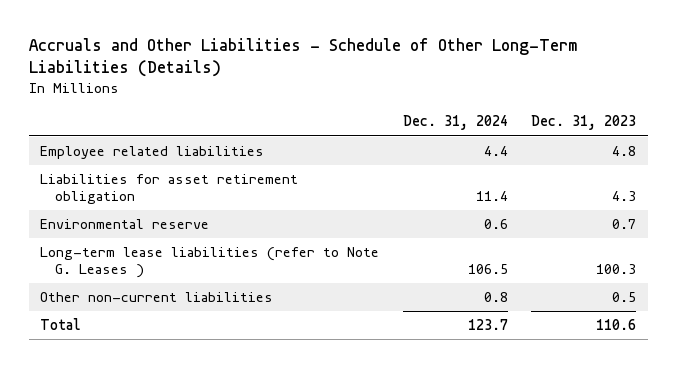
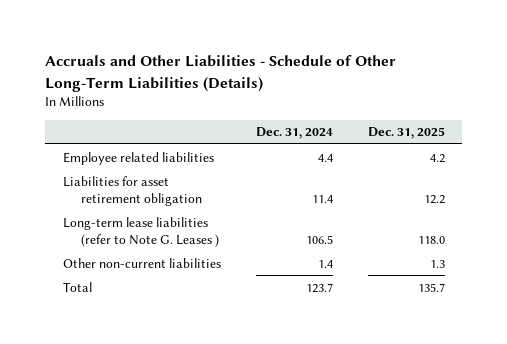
[531,115,637,131] Dec. 31, 2023 -> none
none -> [367,127,445,140] Dec. 31, 2025
[40,219,210,230] Environmental reserve -> none
[483,292,508,303] 0.8 -> [317,259,333,268] 1.4

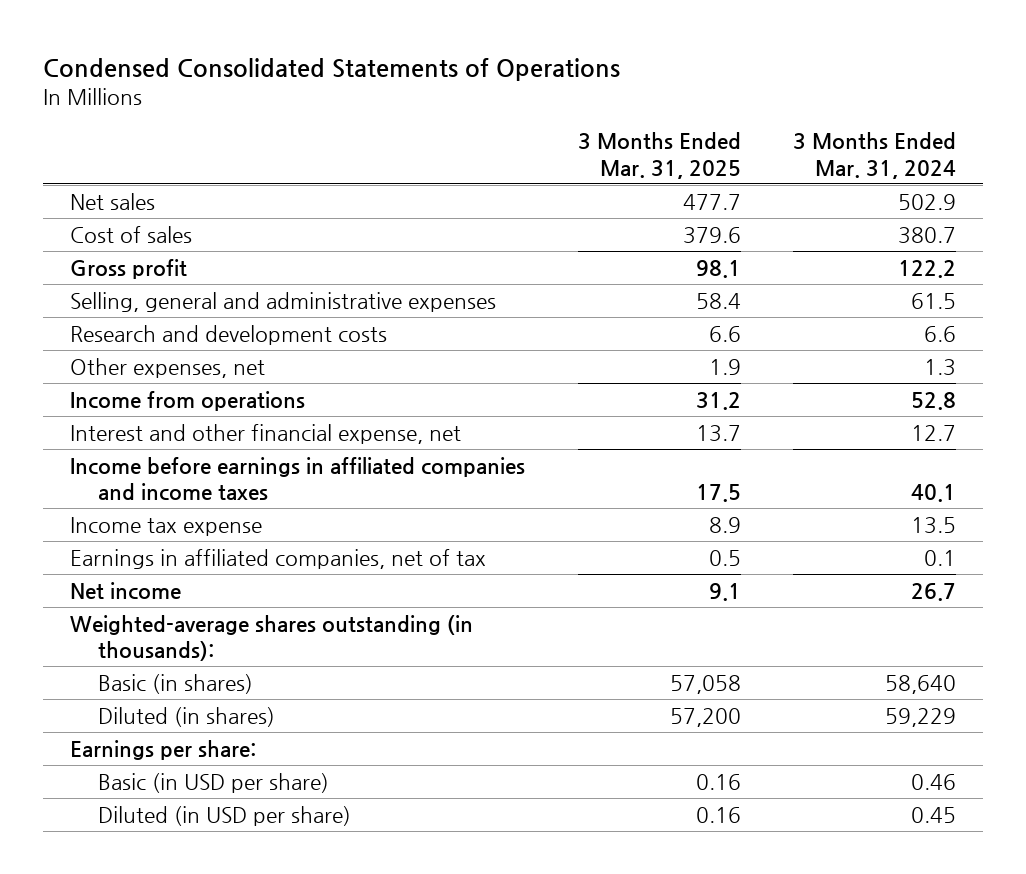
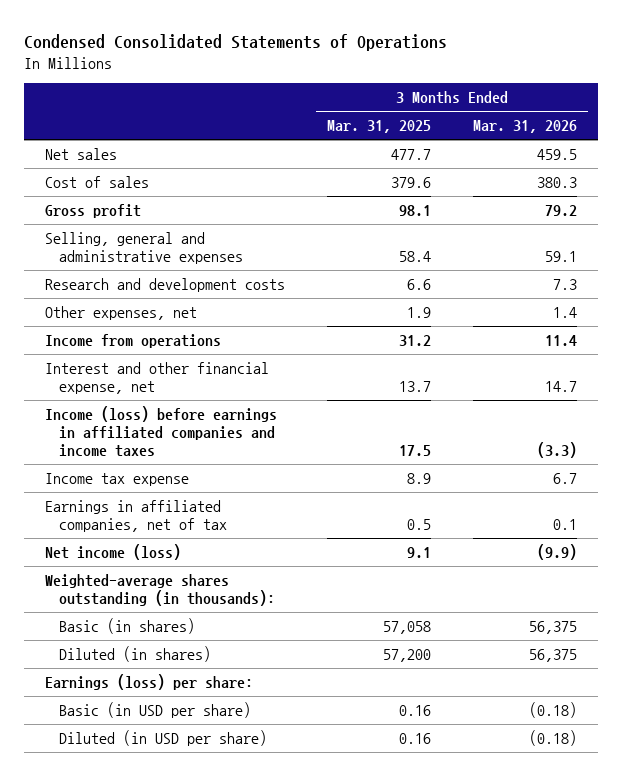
[793,132,957,179] 3 Months Ended Mar. 31, 2024 -> none
none -> [473,120,578,134] Mar. 31, 2026
[69,456,525,501] Income before earnings in affiliated companies and income taxes -> [44,405,277,457] Income (loss) before earnings in affiliated companies and income taxes
[69,581,181,600] Net income -> [44,543,181,560] Net income (loss)
[69,739,256,760] Earnings per share: -> [44,673,253,690] Earnings (loss) per share:

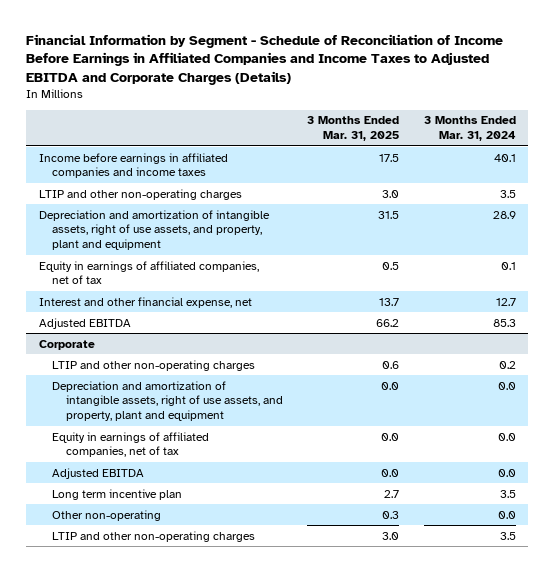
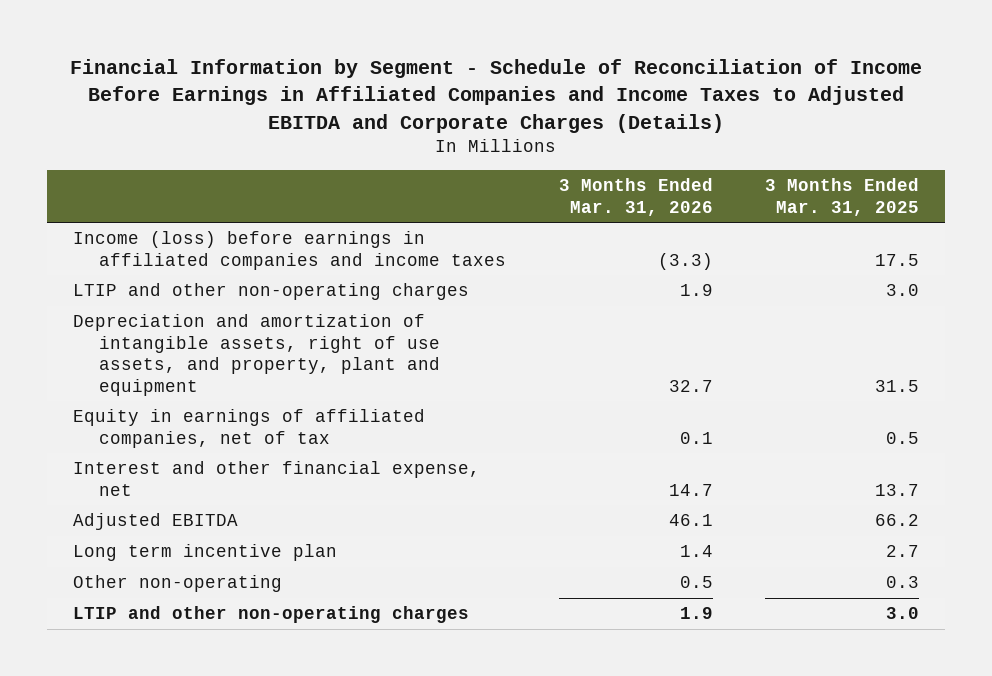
[423,116,516,142] 3 Months Ended Mar. 31, 2024 -> none
none -> [558,178,713,216] 3 Months Ended Mar. 31, 2026
[38,152,228,179] Income before earnings in affiliated companies and income taxes -> [73,231,507,270] Income (loss) before earnings in affiliated companies and income taxes
[38,339,95,350] Corporate -> none
[52,359,256,371] LTIP and other non-operating charges -> none
[52,380,284,422] Depreciation and amortization of intangible assets, right of use assets, and property, plant and equipment -> none
[52,431,210,458] Equity in earnings of affiliated companies, net of tax -> none
[52,467,145,479] Adjusted EBITDA -> none

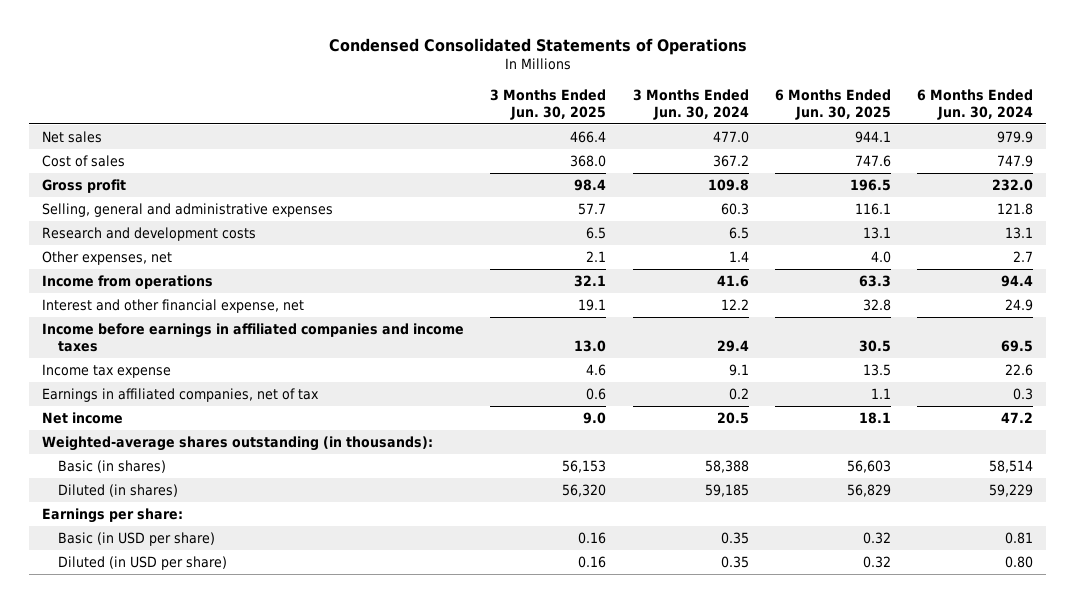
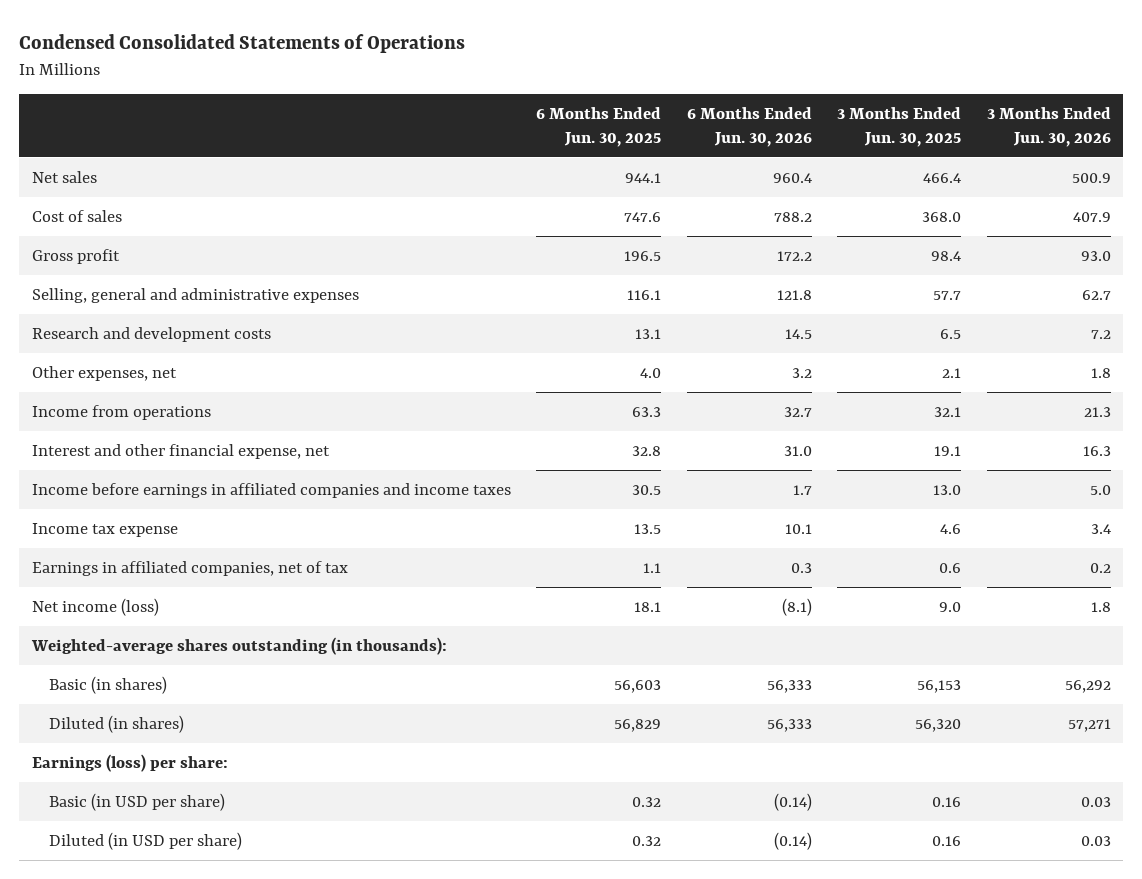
[632,89,749,120] 3 Months Ended Jun. 30, 2024 -> none
[917,89,1034,120] 6 Months Ended Jun. 30, 2024 -> none
none -> [686,106,812,148] 6 Months Ended Jun. 30, 2026
none -> [986,106,1111,148] 3 Months Ended Jun. 30, 2026
[42,412,124,425] Net income -> [31,597,159,616] Net income (loss)
[42,508,184,524] Earnings per share: -> [31,753,228,772] Earnings (loss) per share:

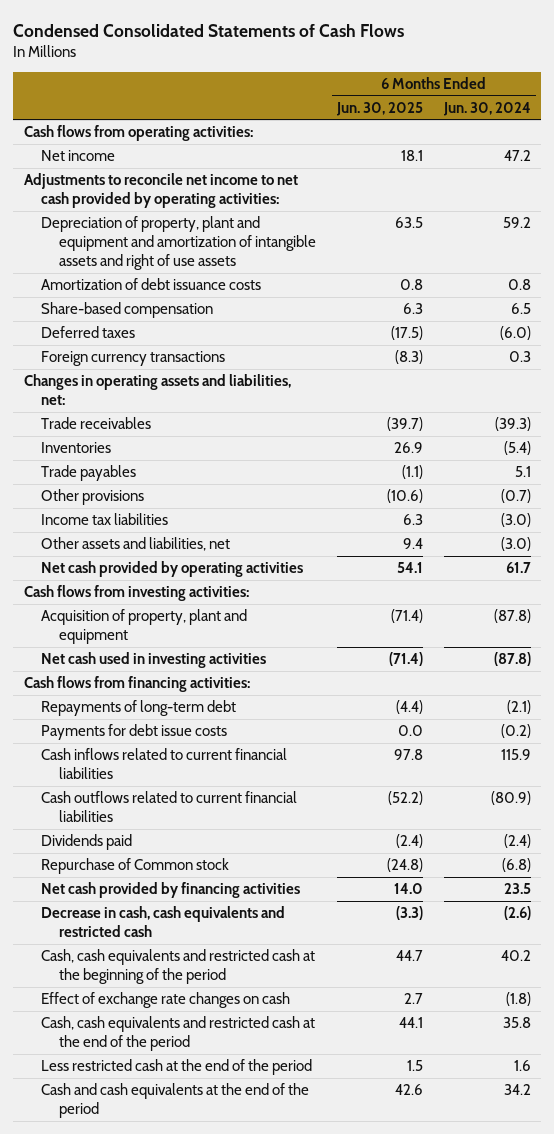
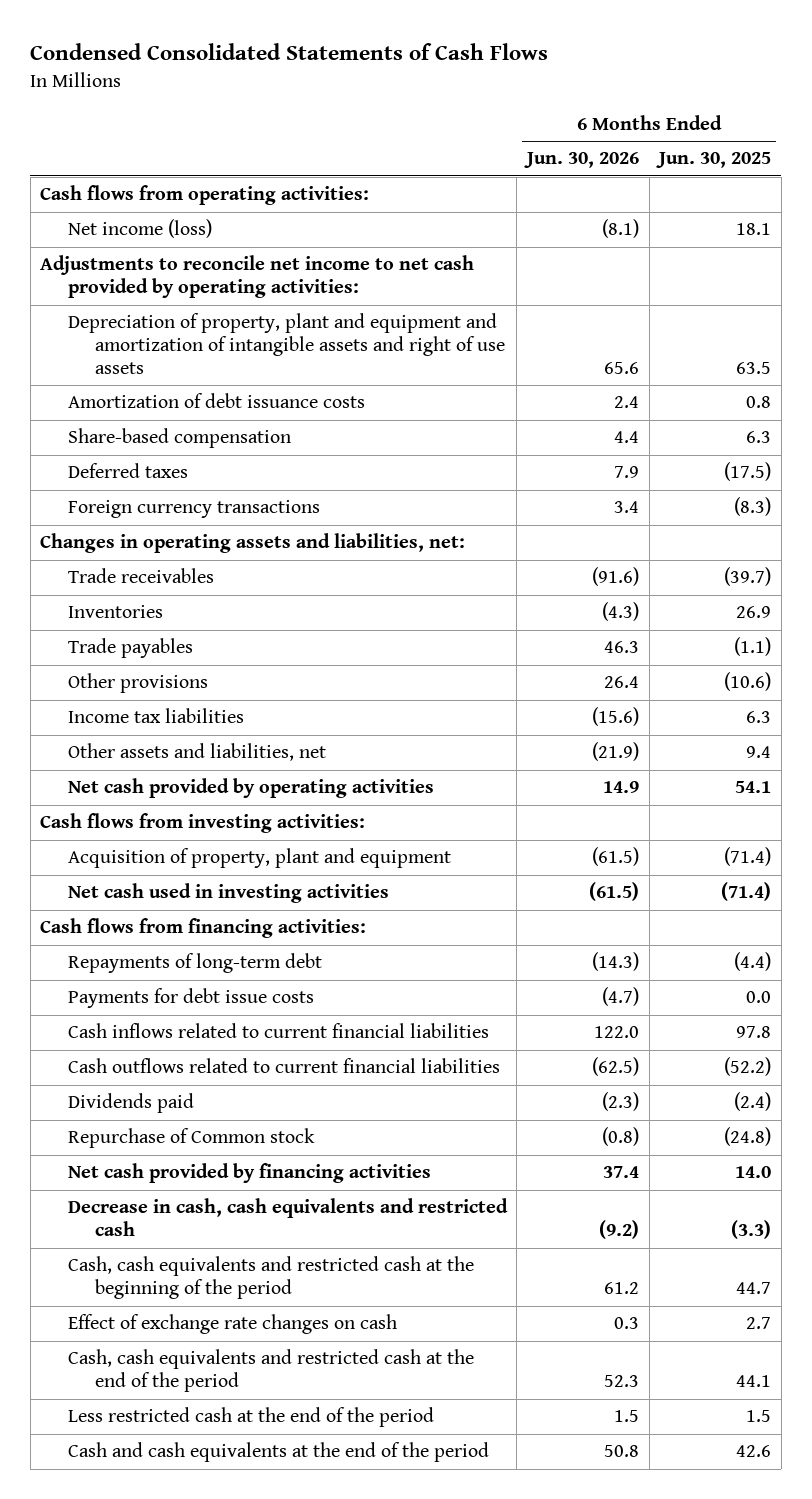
[442,101,531,116] Jun. 30, 2024 -> none
none -> [523,152,639,169] Jun. 30, 2026
[41,150,116,162] Net income -> [67,219,212,239] Net income (loss)

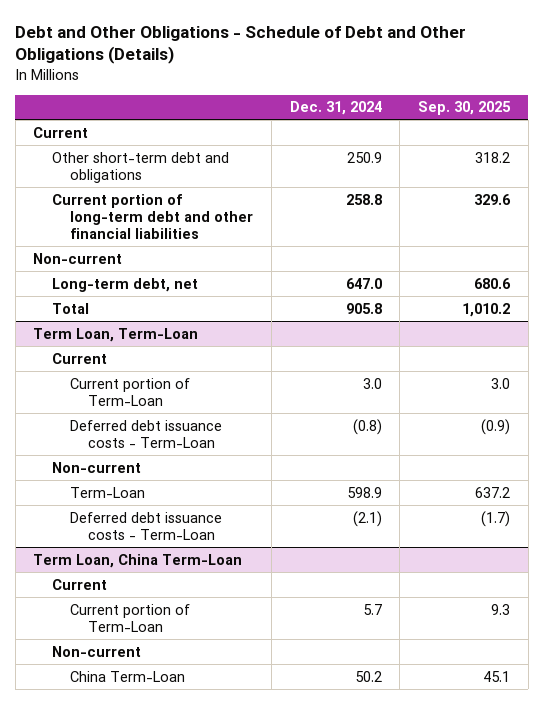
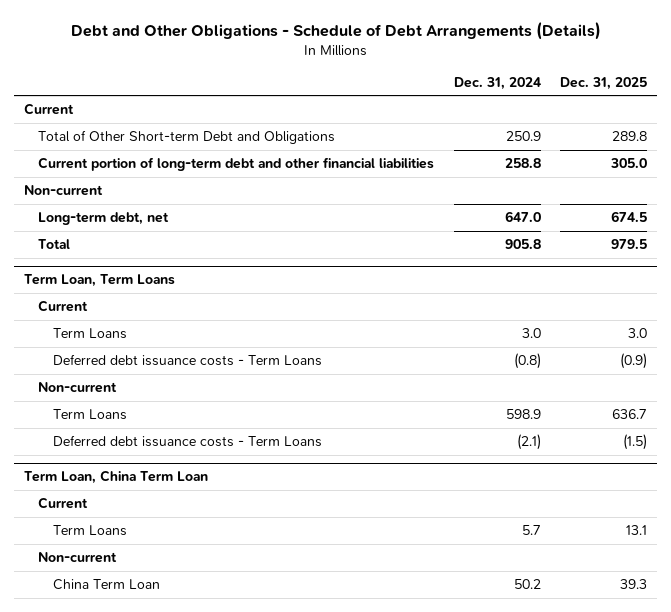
[15,25,467,65] Debt and Other Obligations - Schedule of Debt and Other Obligations (Details) -> [70,21,601,40] Debt and Other Obligations - Schedule of Debt Arrangements (Details)
[418,101,512,116] Sep. 30, 2025 -> none
none -> [560,76,648,90] Dec. 31, 2025
[51,151,229,183] Other short-term debt and obligations -> [38,130,336,145] Total of Other Short-term Debt and Obligations
[33,327,199,342] Term Loan, Term-Loan -> [23,274,175,288] Term Loan, Term Loans
[70,377,191,406] Current portion of Term-Loan -> [53,328,128,340] Term Loans
[70,419,223,448] Deferred debt issuance costs - Term-Loan -> [53,354,323,367] Deferred debt issuance costs - Term Loans
[70,486,146,498] Term-Loan -> [53,409,128,421] Term Loans
[70,511,223,540] Deferred debt issuance costs - Term-Loan -> [53,435,323,448] Deferred debt issuance costs - Term Loans
[33,553,243,568] Term Loan, China Term-Loan -> [23,470,208,485] Term Loan, China Term Loan
[70,603,191,632] Current portion of Term-Loan -> [53,525,128,537] Term Loans
[70,670,186,682] China Term-Loan -> [53,579,161,591] China Term Loan

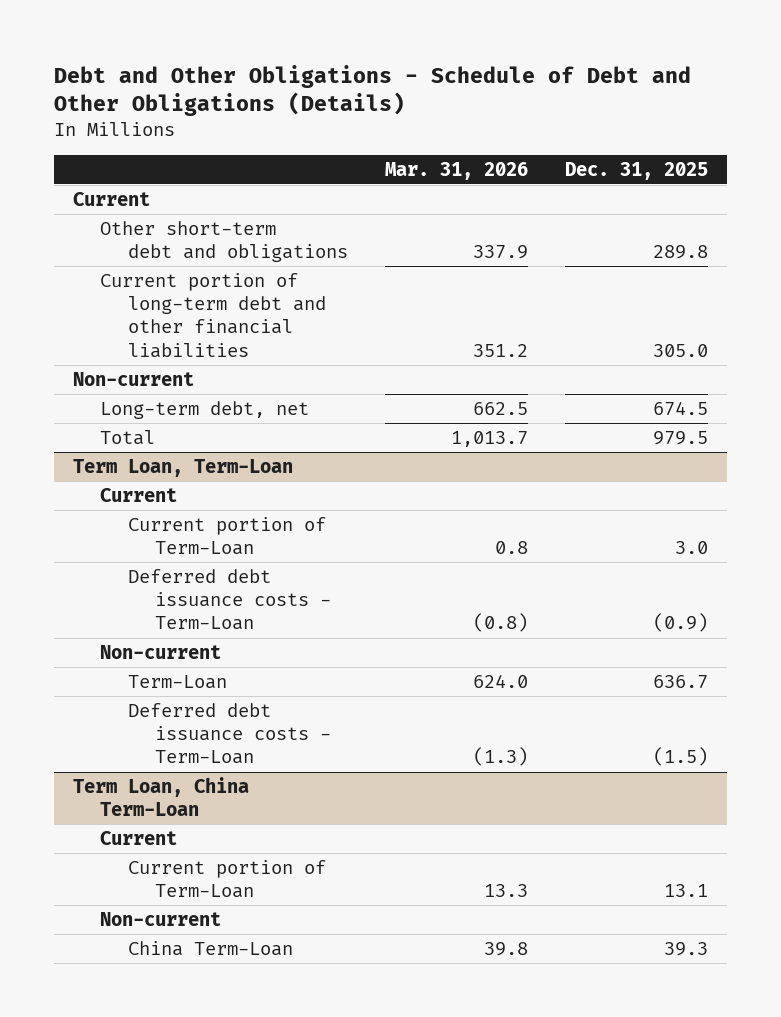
[70,21,601,40] Debt and Other Obligations - Schedule of Debt Arrangements (Details) -> [54,64,692,117] Debt and Other Obligations - Schedule of Debt and Other Obligations (Details)
[453,76,541,90] Dec. 31, 2024 -> none
none -> [385,161,529,180] Mar. 31, 2026
[38,130,336,145] Total of Other Short-term Debt and Obligations -> [100,221,348,263] Other short-term debt and obligations
[23,274,175,288] Term Loan, Term Loans -> [72,459,293,478] Term Loan, Term-Loan
[53,328,128,340] Term Loans -> [127,517,326,556] Current portion of Term-Loan
[53,354,323,367] Deferred debt issuance costs - Term Loans -> [127,569,331,631] Deferred debt issuance costs - Term-Loan
[53,409,128,421] Term Loans -> [127,675,227,690] Term-Loan
[53,435,323,448] Deferred debt issuance costs - Term Loans -> [127,703,331,765] Deferred debt issuance costs - Term-Loan
[23,470,208,485] Term Loan, China Term Loan -> [72,777,249,817] Term Loan, China Term-Loan
[53,525,128,537] Term Loans -> [127,860,326,899] Current portion of Term-Loan
[53,579,161,591] China Term Loan -> [127,941,293,957] China Term-Loan

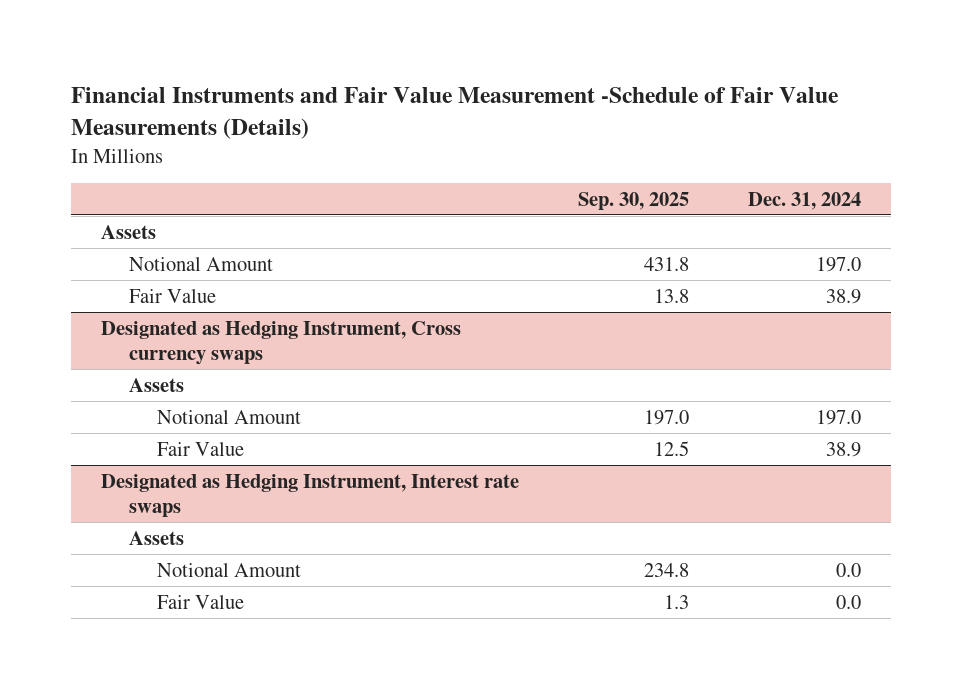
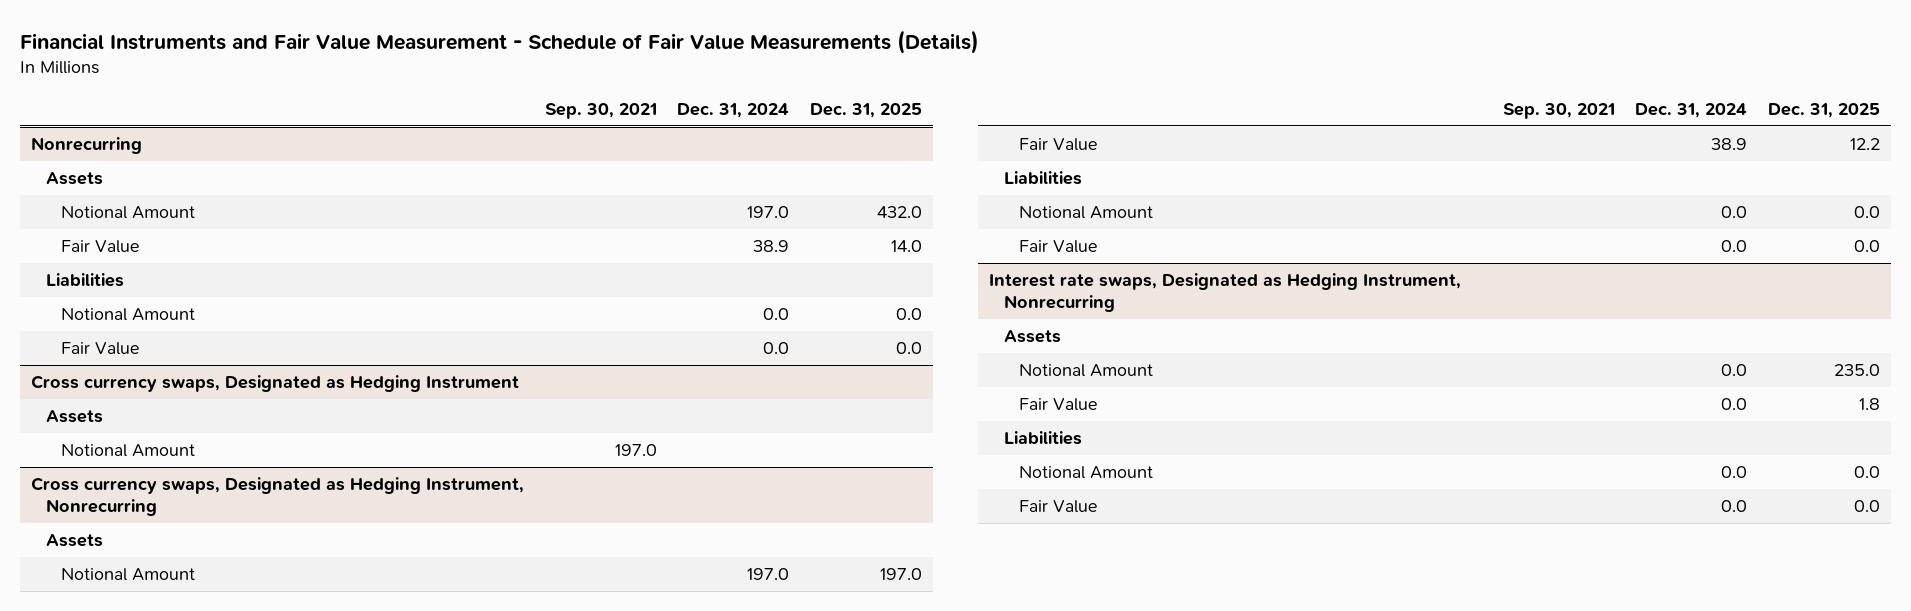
[70,86,839,139] Financial Instruments and Fair Value Measurement -Schedule of Fair Value Measurements (Details) -> [20,29,980,54] Financial Instruments and Fair Value Measurement - Schedule of Fair Value Measurements (Details)
[578,191,690,210] Sep. 30, 2025 -> none
none -> [544,102,657,119] Sep. 30, 2021
none -> [810,102,923,118] Dec. 31, 2025
none -> [30,137,142,155] Nonrecurring
none -> [45,273,124,288] Liabilities
none -> [60,308,195,322] Notional Amount
none -> [60,342,140,356] Fair Value
[100,320,461,365] Designated as Hedging Instrument, Cross currency swaps -> [30,375,519,393] Cross currency swaps, Designated as Hedging Instrument
none -> [60,444,195,458] Notional Amount
none -> [30,477,524,516] Cross currency swaps, Designated as Hedging Instrument, Nonrecurring
none -> [45,534,103,548] Assets
none -> [1003,171,1082,186] Liabilities
none -> [1018,206,1153,220] Notional Amount
none -> [1018,240,1098,254] Fair Value
[100,473,519,517] Designated as Hedging Instrument, Interest rate swaps -> [988,273,1461,312] Interest rate swaps, Designated as Hedging Instrument, Nonrecurring
none -> [1003,431,1082,446] Liabilities
none -> [1018,466,1153,480] Notional Amount
none -> [1018,500,1098,514] Fair Value

